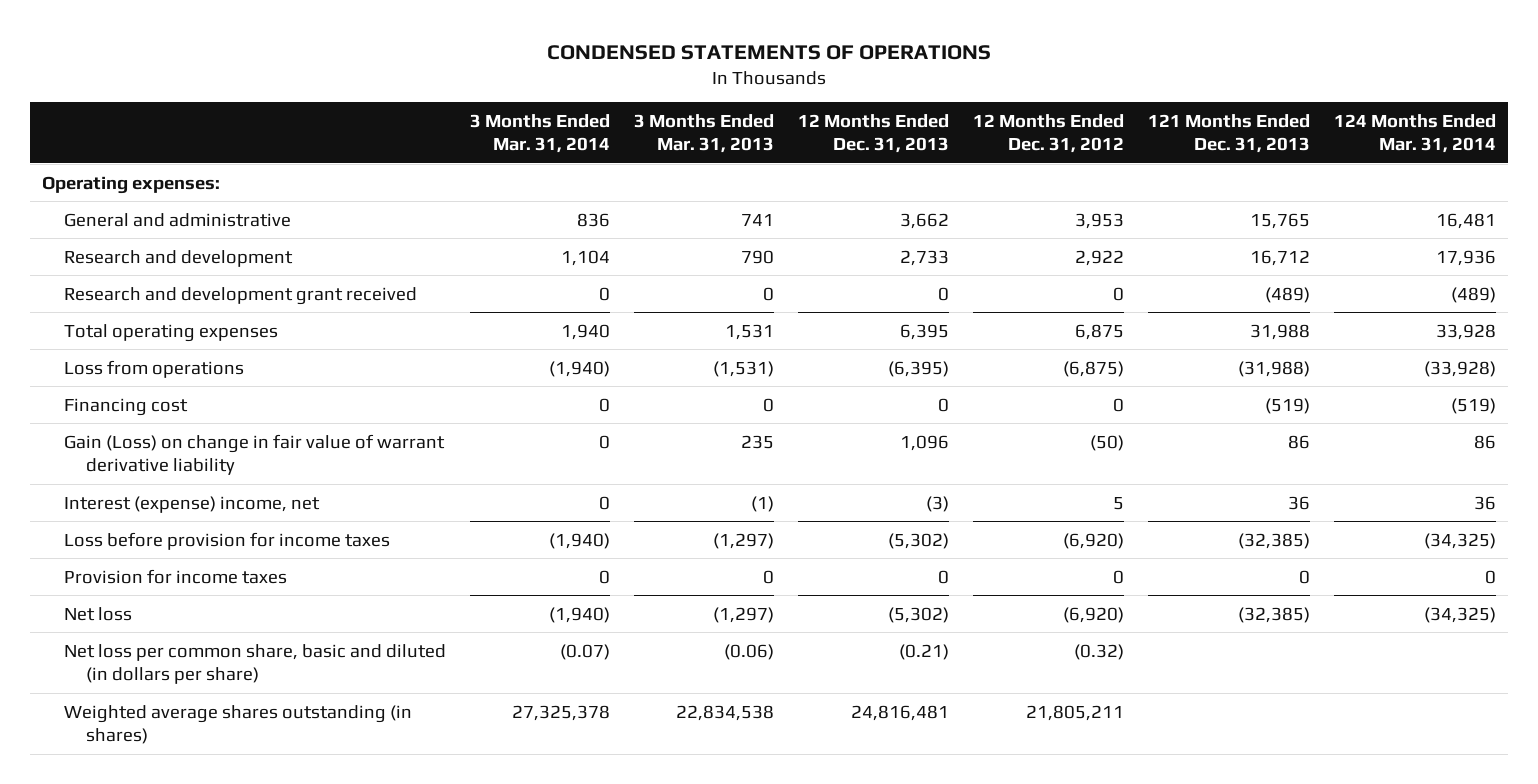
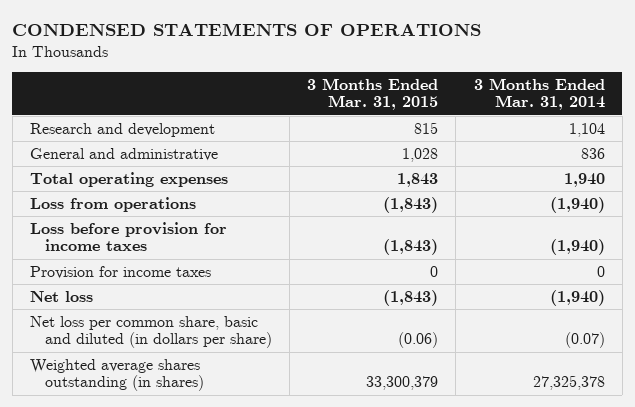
[634,113,775,153] 3 Months Ended Mar. 31, 2013 -> none
[798,113,950,153] 12 Months Ended Dec. 31, 2013 -> none
[973,113,1125,153] 12 Months Ended Dec. 31, 2012 -> none
[1148,113,1311,153] 121 Months Ended Dec. 31, 2013 -> none
[1334,113,1497,153] 124 Months Ended Mar. 31, 2014 -> none
none -> [307,77,439,111] 3 Months Ended Mar. 31, 2015
[42,175,221,194] Operating expenses: -> none
[64,286,418,305] Research and development grant received -> none
[64,212,292,227] General and administrative -> [30,147,219,161] General and administrative
[64,397,189,416] Financing cost -> none
[64,433,446,475] Gain (Loss) on change in fair value of warrant derivative liability -> none
[64,495,321,513] Interest (expense) income, net -> none

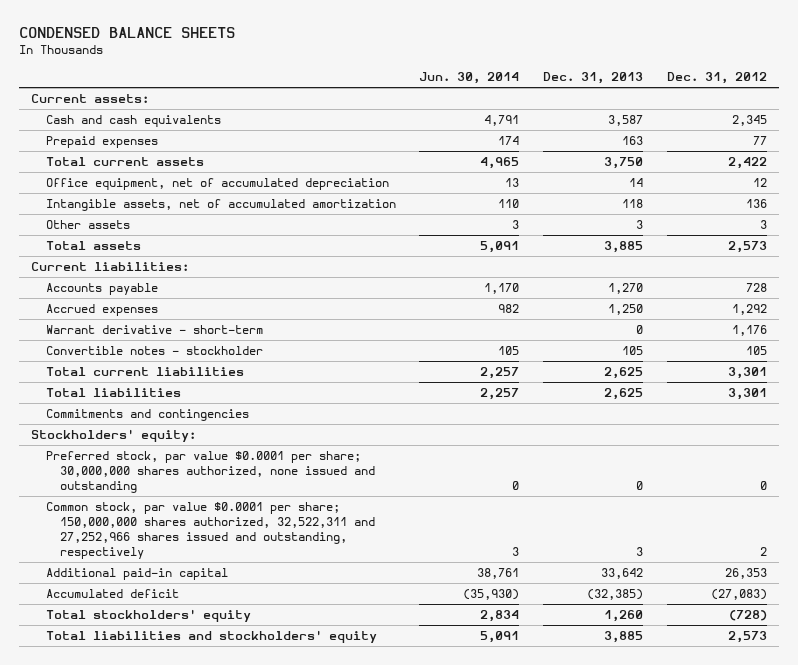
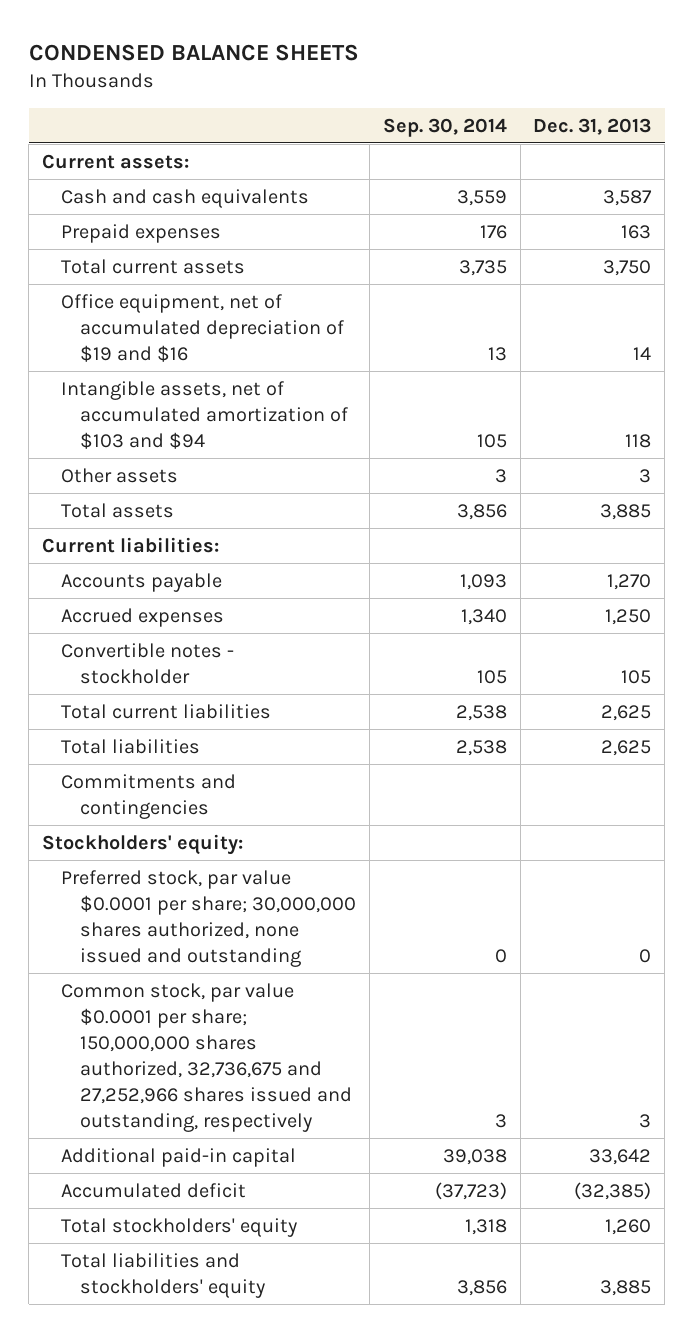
[419,72,520,85] Jun. 30, 2014 -> none
[667,72,768,85] Dec. 31, 2012 -> none
none -> [382,117,507,137] Sep. 30, 2014
[45,178,389,191] Office equipment, net of accumulated depreciation -> [61,293,345,363] Office equipment, net of accumulated depreciation of $19 and $16
[45,199,396,212] Intangible assets, net of accumulated amortization -> [61,380,349,450] Intangible assets, net of accumulated amortization of $103 and $94
[45,325,263,335] Warrant derivative - short-term -> none
[45,502,376,559] Common stock, par value $0.0001 per share; 150,000,000 shares authorized, 32,522,311 and 27,252,966 shares issued and outstanding, respectively -> [61,982,353,1133] Common stock, par value $0.0001 per share; 150,000,000 shares authorized, 32,736,675 and 27,252,966 shares issued and outstanding, respectively

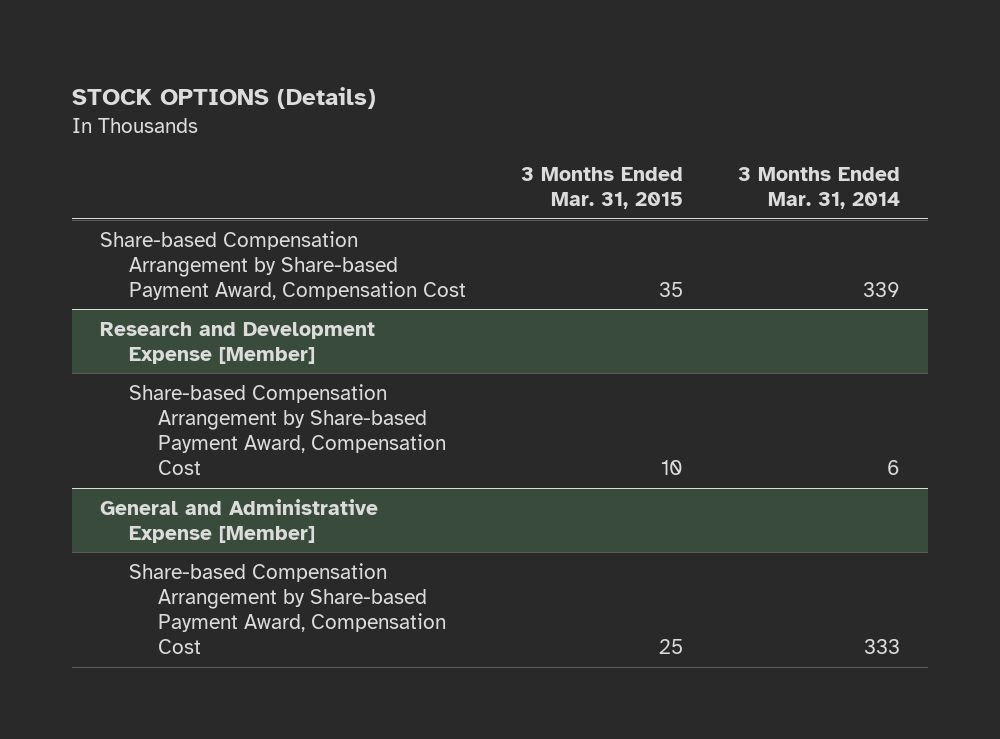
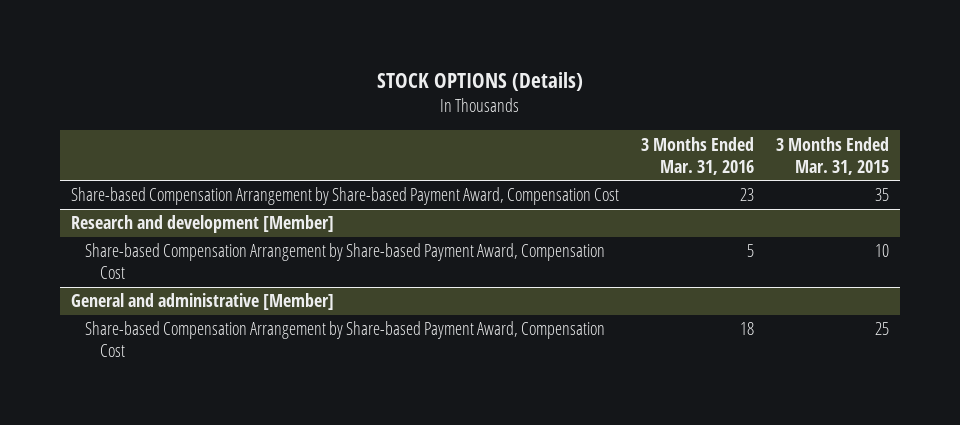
[738,167,901,210] 3 Months Ended Mar. 31, 2014 -> none
none -> [640,136,754,175] 3 Months Ended Mar. 31, 2016
[99,321,375,364] Research and Development Expense [Member] -> [71,215,335,234] Research and development [Member]
[99,498,378,543] General and Administrative Expense [Member] -> [71,293,335,311] General and administrative [Member]

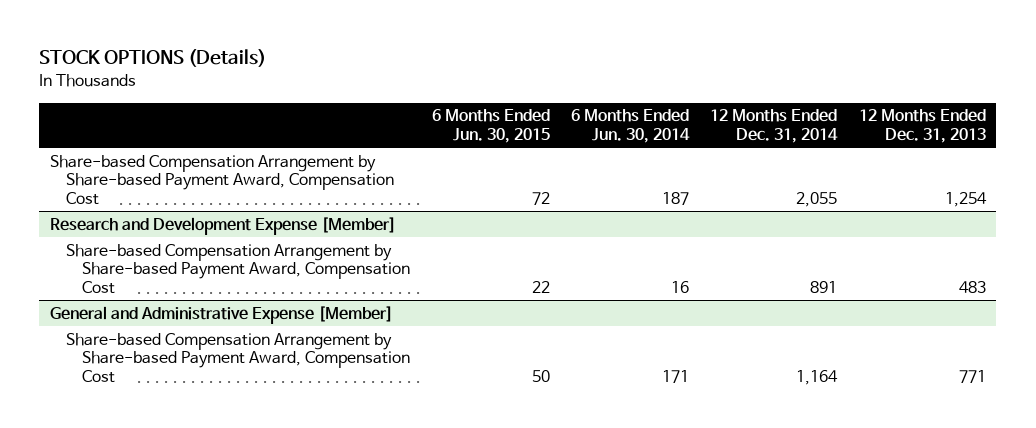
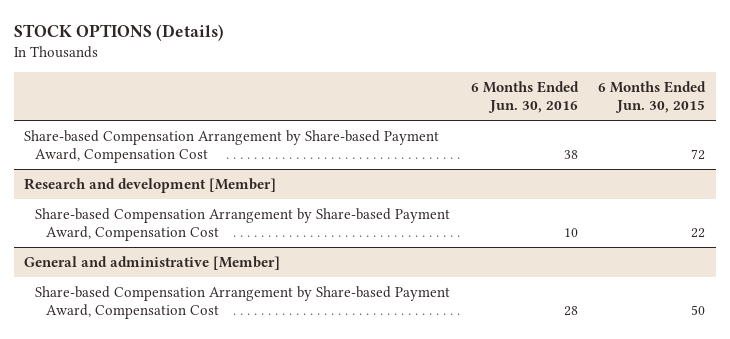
[570,109,690,143] 6 Months Ended Jun. 30, 2014 -> none
[710,109,839,143] 12 Months Ended Dec. 31, 2014 -> none
[858,109,986,143] 12 Months Ended Dec. 31, 2013 -> none
none -> [470,81,579,114] 6 Months Ended Jun. 30, 2016
[49,216,396,235] Research and Development Expense [Member] -> [24,177,277,193] Research and development [Member]
[49,305,393,324] General and Administrative Expense [Member] -> [24,255,281,270] General and administrative [Member]

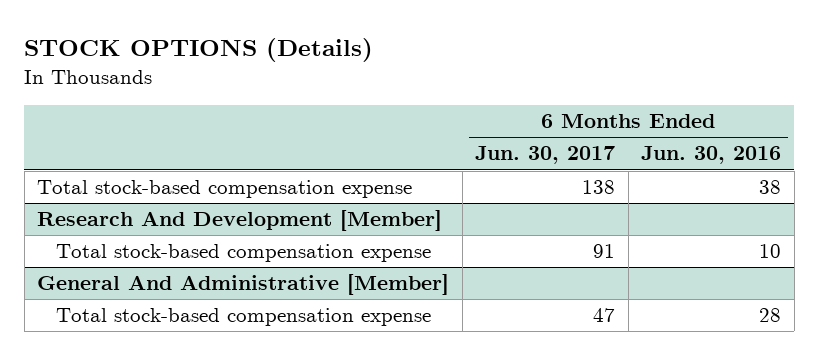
[598,81,707,114] 6 Months Ended Jun. 30, 2015 -> none
none -> [475,146,616,165] Jun. 30, 2017
[24,129,440,163] Share-based Compensation Arrangement by Share-based Payment Award, Compensation Cost -> [37,180,413,199] Total stock-based compensation expense
[24,177,277,193] Research and development [Member] -> [37,210,443,232] Research And Development [Member]
[35,207,451,241] Share-based Compensation Arrangement by Share-based Payment Award, Compensation Cost -> [55,244,431,263] Total stock-based compensation expense
[24,255,281,270] General and administrative [Member] -> [37,274,450,296] General And Administrative [Member]
[35,285,451,319] Share-based Compensation Arrangement by Share-based Payment Award, Compensation Cost -> [55,308,431,327] Total stock-based compensation expense

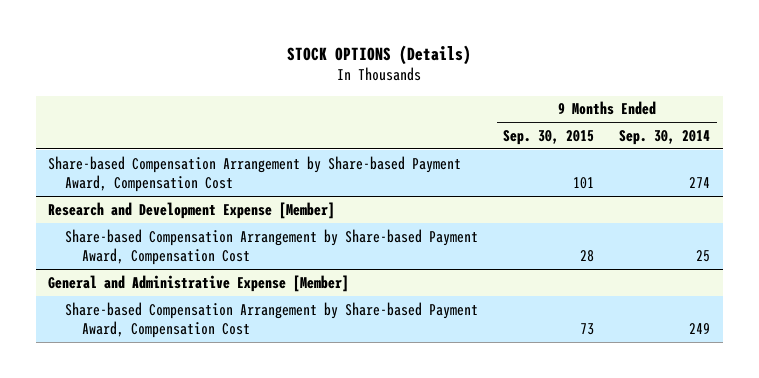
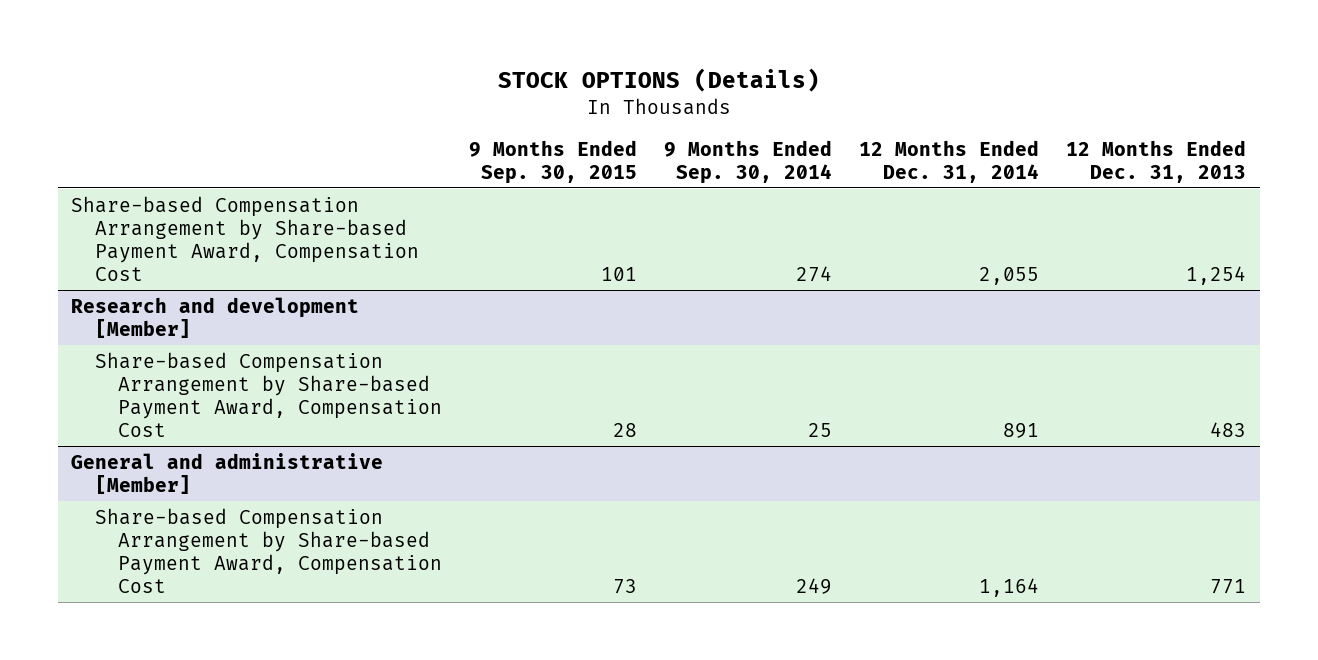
none -> [859,139,1040,183] 12 Months Ended Dec. 31, 2014
none -> [1066,139,1247,183] 12 Months Ended Dec. 31, 2013
[48,201,336,219] Research and Development Expense [Member] -> [71,296,360,338] Research and development [Member]
[48,274,350,292] General and Administrative Expense [Member] -> [71,452,384,494] General and administrative [Member]

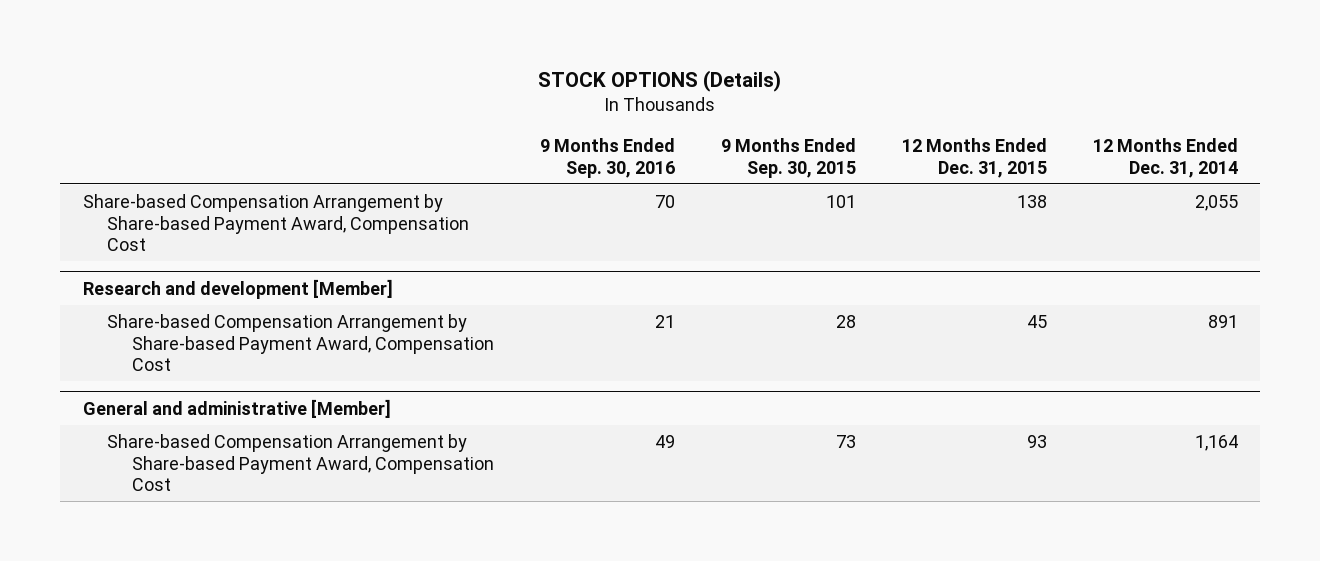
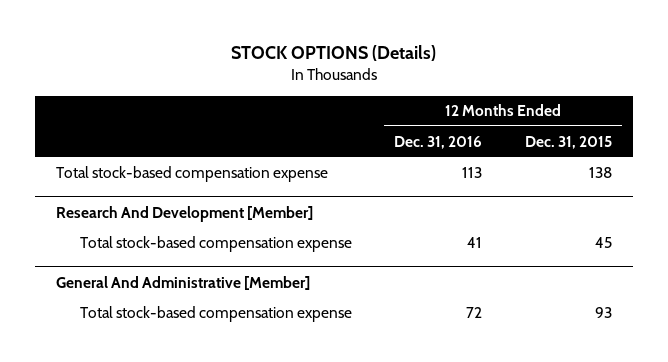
[539,138,675,178] 9 Months Ended Sep. 30, 2016 -> none
[720,138,856,178] 9 Months Ended Sep. 30, 2015 -> none
[1092,138,1238,178] 12 Months Ended Dec. 31, 2014 -> none
none -> [394,135,483,149] Dec. 31, 2016
[82,193,470,252] Share-based Compensation Arrangement by Share-based Payment Award, Compensation Cost -> [55,165,328,182] Total stock-based compensation expense
[82,278,393,299] Research and development [Member] -> [55,205,313,222] Research And Development [Member]
[107,313,495,372] Share-based Compensation Arrangement by Share-based Payment Award, Compensation Cost -> [79,235,352,252] Total stock-based compensation expense
[82,398,391,418] General and administrative [Member] -> [55,275,310,290] General And Administrative [Member]
[107,433,495,492] Share-based Compensation Arrangement by Share-based Payment Award, Compensation Cost -> [79,305,352,322] Total stock-based compensation expense

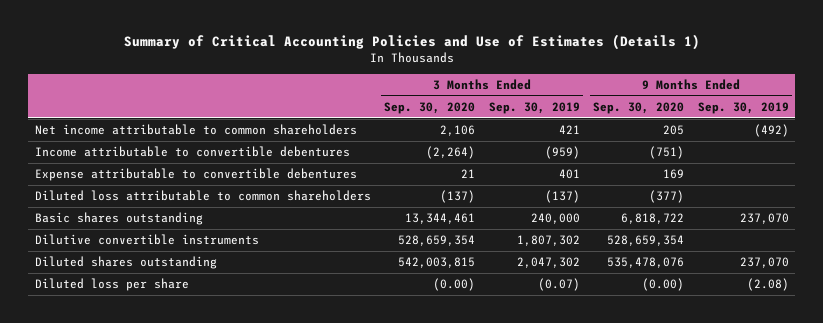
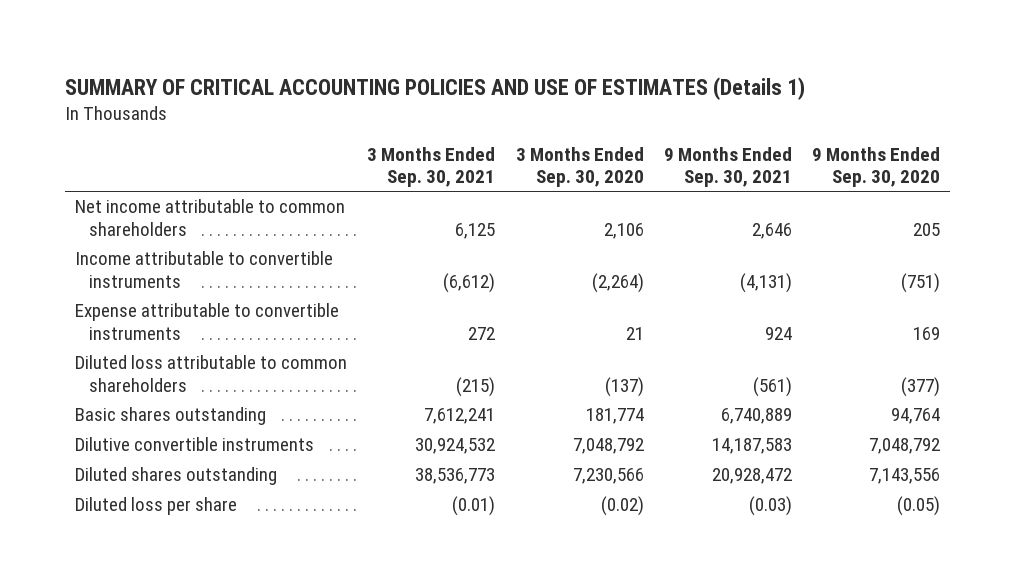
[123,34,700,51] Summary of Critical Accounting Policies and Use of Estimates (Details 1) -> [65,76,806,100] SUMMARY OF CRITICAL ACCOUNTING POLICIES AND USE OF ESTIMATES (Details 1)
[488,101,580,114] Sep. 30, 2019 -> none
[697,101,789,114] Sep. 30, 2019 -> none
none -> [367,146,496,188] 3 Months Ended Sep. 30, 2021
none -> [663,146,792,188] 9 Months Ended Sep. 30, 2021
[34,146,350,158] Income attributable to convertible debentures -> [75,251,334,288] Income attributable to convertible instruments
[34,168,357,182] Expense attributable to convertible debentures -> [75,303,340,340] Expense attributable to convertible instruments
[405,213,476,225] 13,344,461 -> [585,408,644,425] 181,774
[621,213,685,225] 6,818,722 -> [891,408,941,425] 94,764
[398,235,476,247] 528,659,354 -> [572,438,644,455] 7,048,792
[607,235,685,247] 528,659,354 -> [869,438,941,455] 7,048,792
[398,257,476,269] 542,003,815 -> [572,468,644,485] 7,230,566
[607,257,685,269] 535,478,076 -> [869,468,941,485] 7,143,556
[433,278,476,292] (0.00) -> [600,496,644,517] (0.02)
[642,278,685,292] (0.00) -> [897,496,941,517] (0.05)

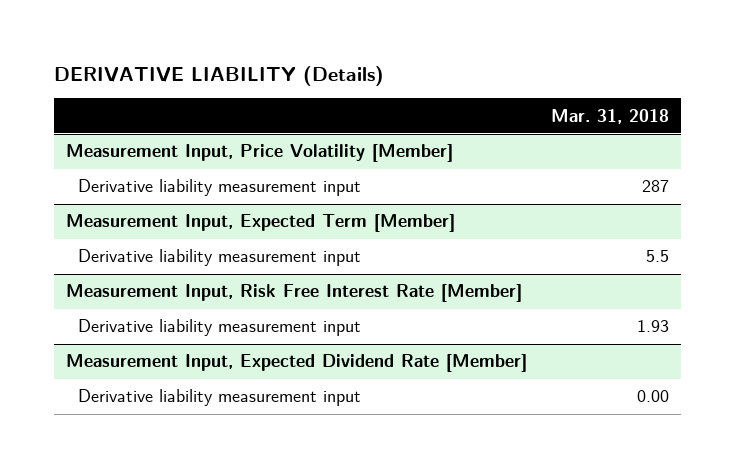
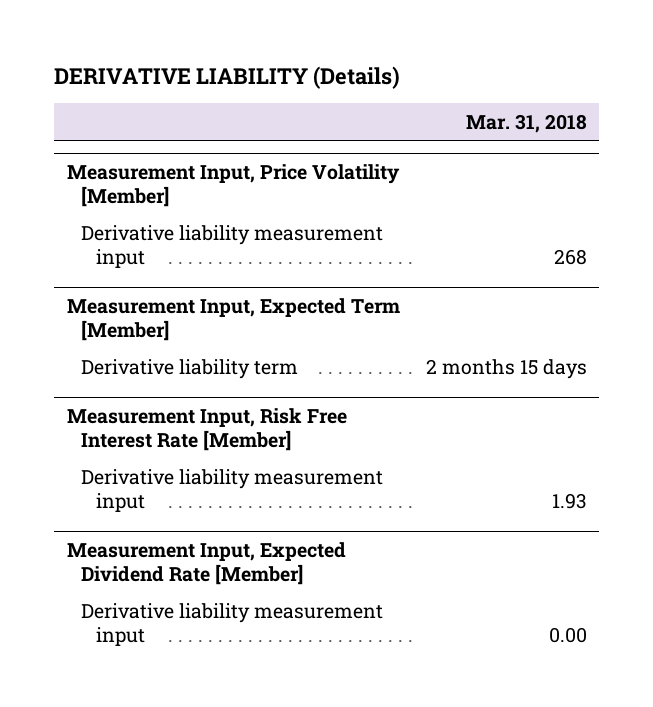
[641,180,669,193] 287 -> [553,248,587,265] 268
[78,249,362,267] Derivative liability measurement input -> none
none -> [81,358,299,379] Derivative liability term

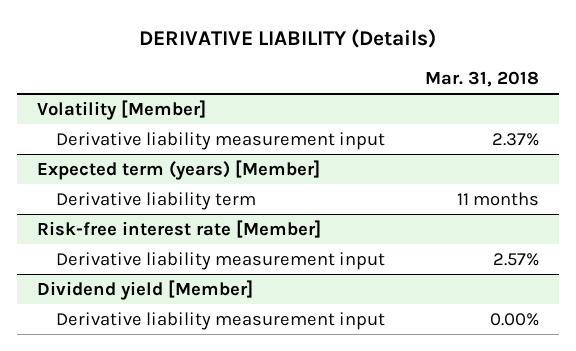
[66,163,400,207] Measurement Input, Price Volatility [Member] -> [36,99,206,120] Volatility [Member]
[553,248,587,265] 268 -> [491,132,539,146] 2.37%
[66,297,400,341] Measurement Input, Expected Term [Member] -> [36,159,320,180] Expected term (years) [Member]
[425,358,587,379] 2 months 15 days -> [456,191,539,206] 11 months
[66,407,347,451] Measurement Input, Risk Free Interest Rate [Member] -> [36,219,321,238] Risk-free interest rate [Member]
[551,492,587,509] 1.93 -> [492,252,539,266] 2.57%
[66,541,346,585] Measurement Input, Expected Dividend Rate [Member] -> [36,279,253,300] Dividend yield [Member]
[548,626,587,643] 0.00 -> [489,312,539,326] 0.00%

